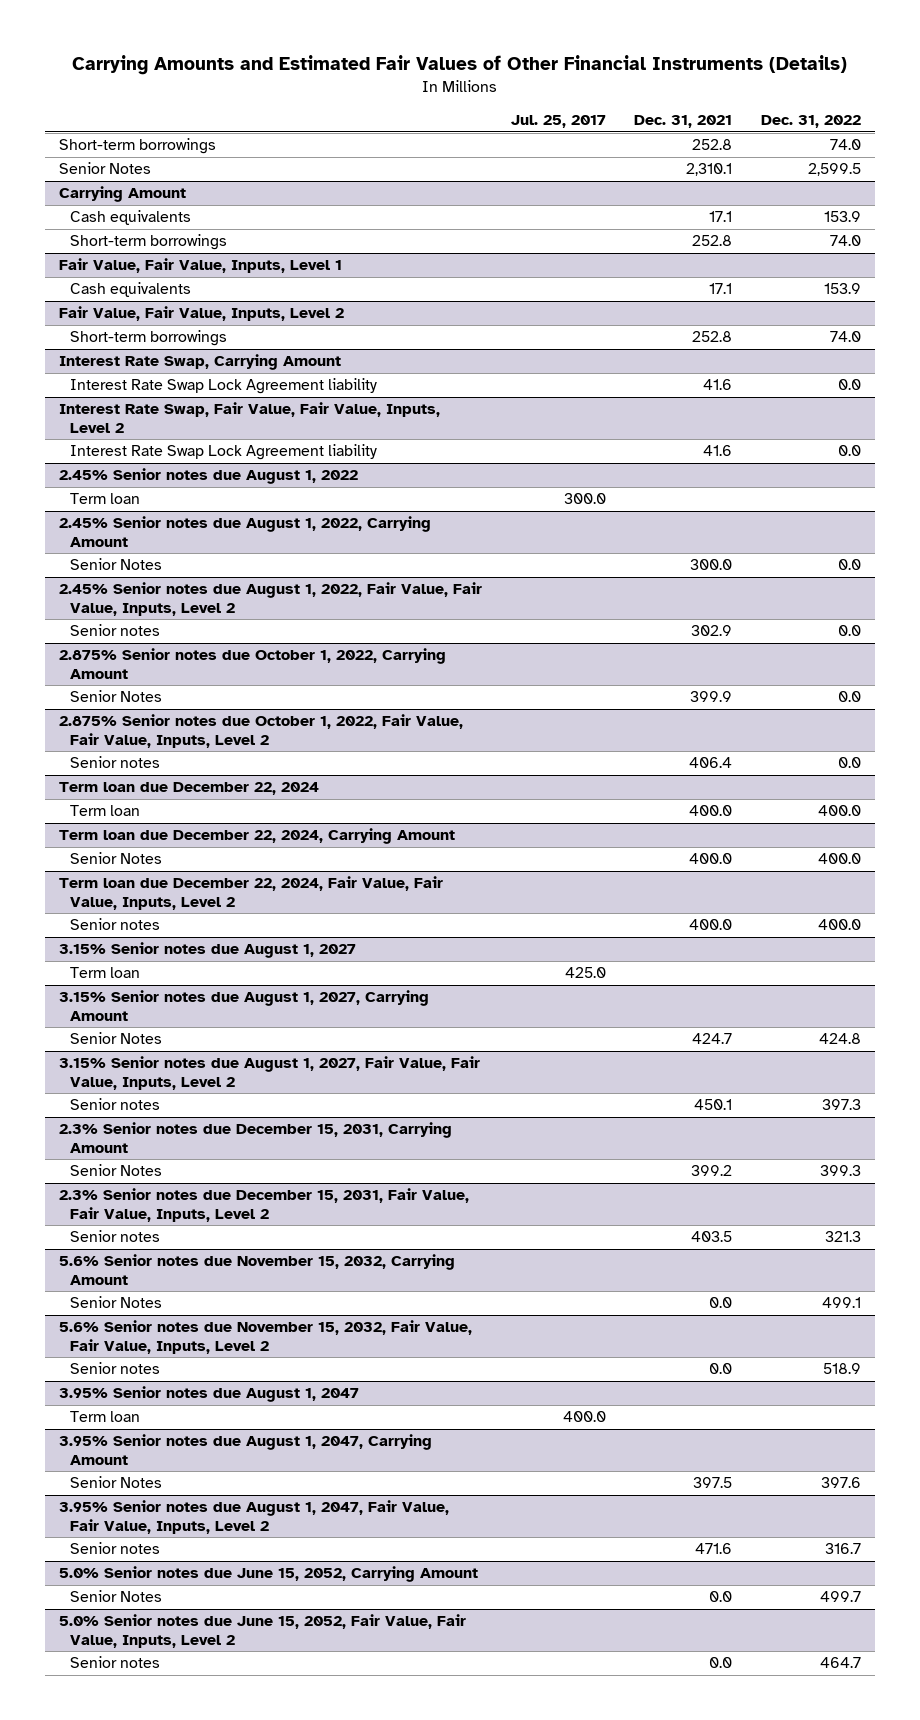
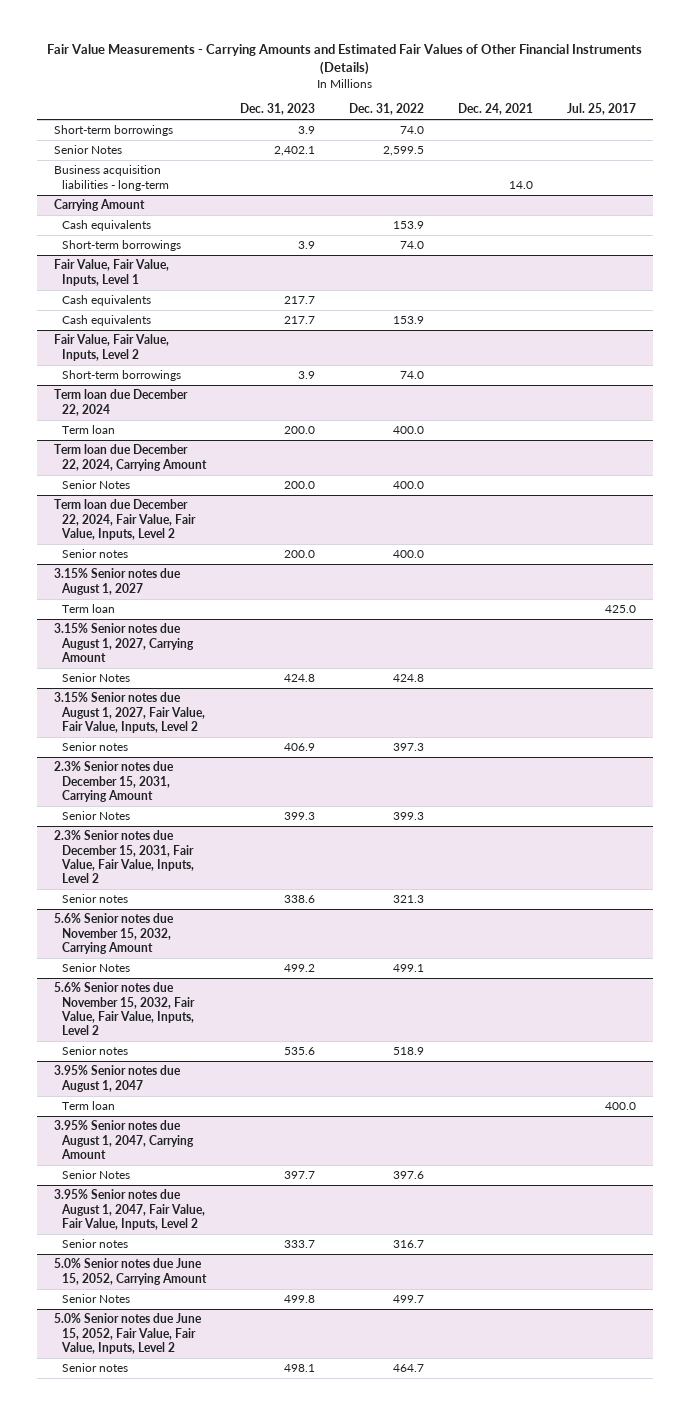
[71,54,847,75] Carrying Amounts and Estimated Fair Values of Other Financial Instruments (Details) -> [46,44,642,76] Fair Value Measurements - Carrying Amounts and Estimated Fair Values of Other Financial Instruments (Details)
[634,115,733,129] Dec. 31, 2021 -> none
none -> [240,103,316,116] Dec. 31, 2023
none -> [458,103,534,116] Dec. 24, 2021
none -> [53,165,170,191] Business acquisition liabilities - long-term
none -> [62,295,152,307] Cash equivalents
[59,354,342,371] Interest Rate Swap, Carrying Amount -> none
[70,378,378,395] Interest Rate Swap Lock Agreement liability -> none
[59,402,441,434] Interest Rate Swap, Fair Value, Fair Value, Inputs, Level 2 -> none
[70,444,378,461] Interest Rate Swap Lock Agreement liability -> none
[59,468,359,485] 2.45% Senior notes due August 1, 2022 -> none
[70,493,141,505] Term loan -> none
[59,516,432,548] 2.45% Senior notes due August 1, 2022, Carrying Amount -> none
[70,558,163,571] Senior Notes -> none
[59,582,483,617] 2.45% Senior notes due August 1, 2022, Fair Value, Fair Value, Inputs, Level 2 -> none
[70,624,161,637] Senior notes -> none
[59,648,447,680] 2.875% Senior notes due October 1, 2022, Carrying Amount -> none
[70,690,163,703] Senior Notes -> none
[59,714,464,749] 2.875% Senior notes due October 1, 2022, Fair Value, Fair Value, Inputs, Level 2 -> none
[70,756,161,769] Senior notes -> none

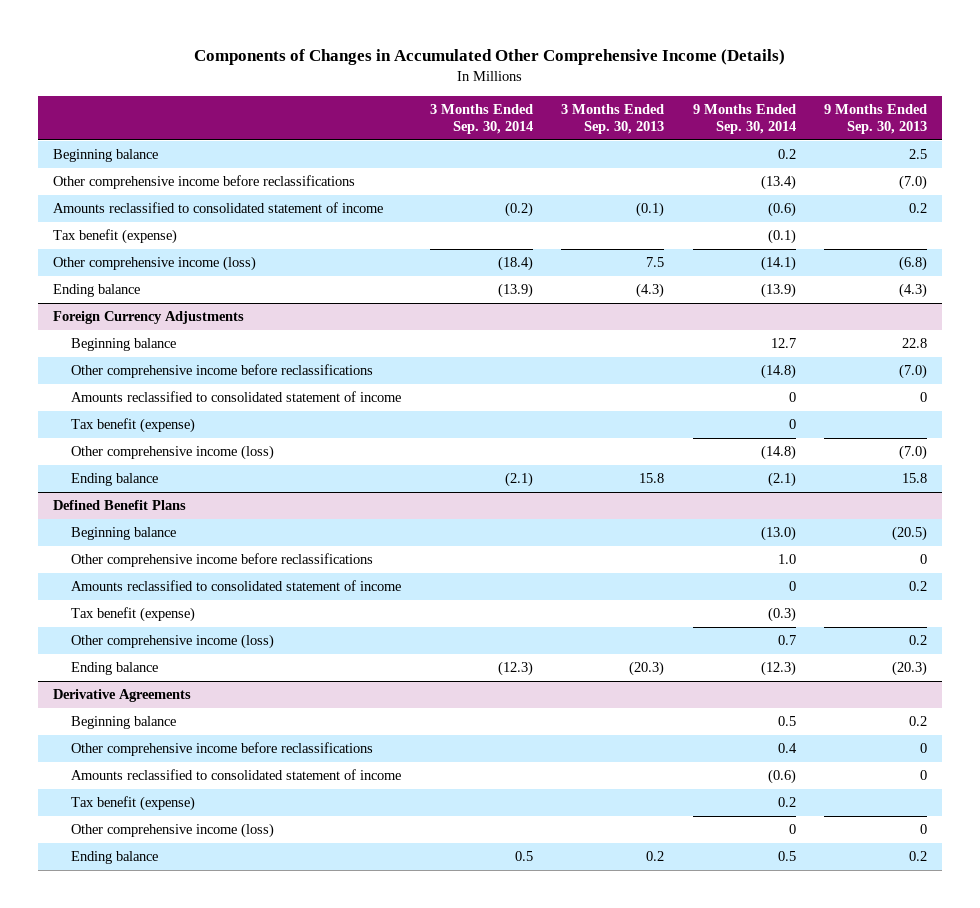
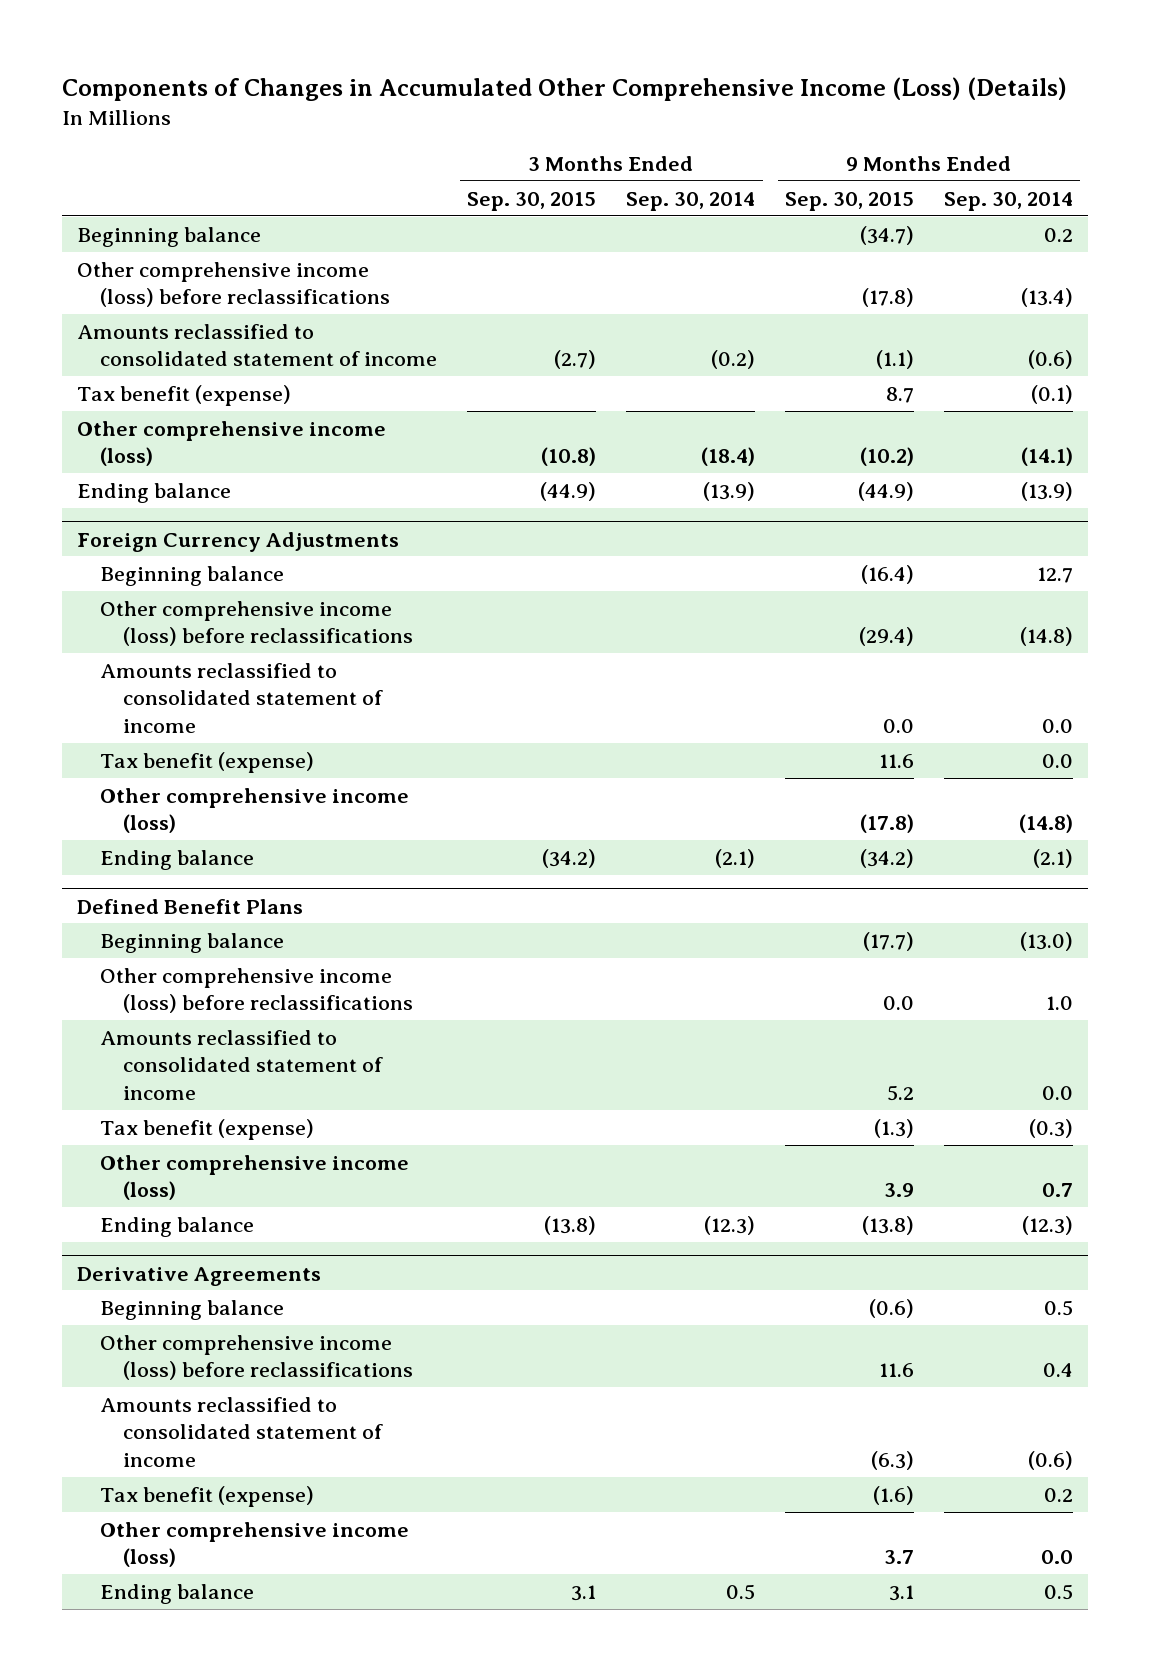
[193,49,785,66] Components of Changes in Accumulated Other Comprehensive Income (Details) -> [62,76,1068,101] Components of Changes in Accumulated Other Comprehensive Income (Loss) (Details)
[561,103,665,135] 3 Months Ended Sep. 30, 2013 -> none
[824,103,928,135] 9 Months Ended Sep. 30, 2013 -> none
none -> [467,191,597,211] Sep. 30, 2015
none -> [785,191,915,211] Sep. 30, 2015
[52,175,355,190] Other comprehensive income before reclassifications -> [77,261,391,308] Other comprehensive income (loss) before reclassifications
[71,364,374,379] Other comprehensive income before reclassifications -> [100,600,413,647] Other comprehensive income (loss) before reclassifications
[788,392,796,403] 0 -> [1041,718,1073,733] 0.0
[788,419,796,430] 0 -> [1041,753,1073,768] 0.0
[71,553,374,568] Other comprehensive income before reclassifications -> [100,967,413,1014] Other comprehensive income (loss) before reclassifications
[788,581,796,592] 0 -> [1041,1085,1073,1100] 0.0
[71,742,374,757] Other comprehensive income before reclassifications -> [100,1334,413,1381] Other comprehensive income (loss) before reclassifications
[788,824,796,835] 0 -> [1040,1550,1073,1565] 0.0

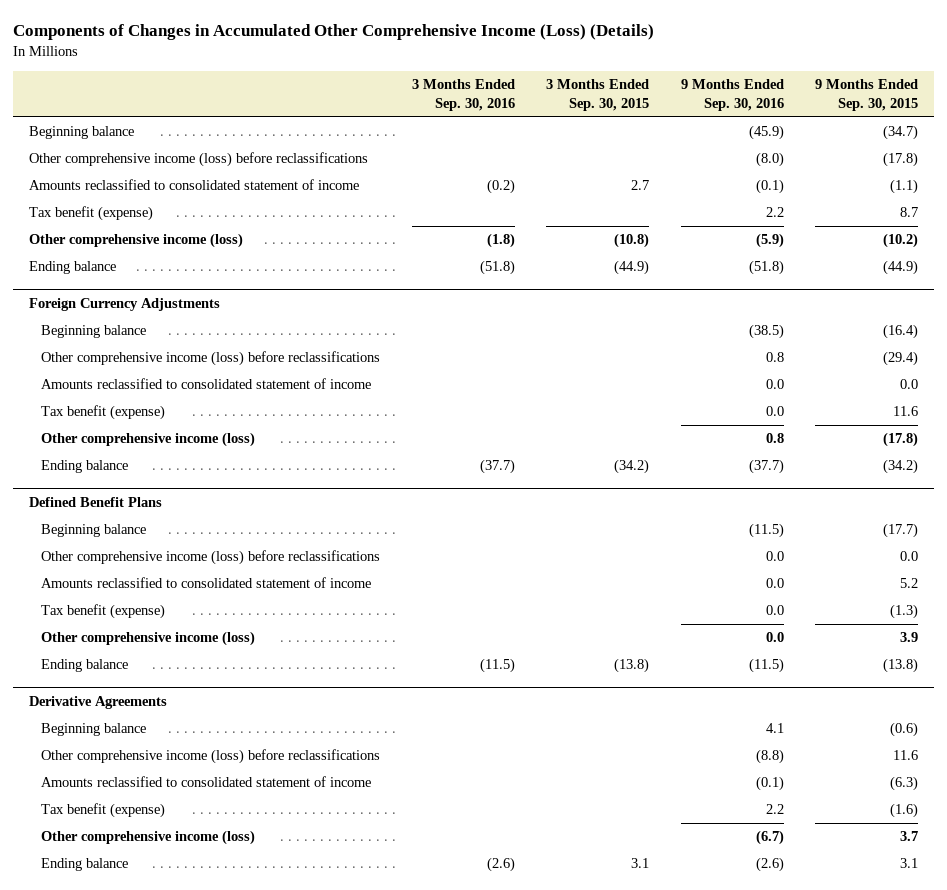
[626,191,756,211] Sep. 30, 2014 -> none
[943,191,1073,211] Sep. 30, 2014 -> none
none -> [411,78,515,112] 3 Months Ended Sep. 30, 2016
none -> [680,78,784,112] 9 Months Ended Sep. 30, 2016
[554,350,597,370] (2.7) -> [631,180,650,191] 2.7

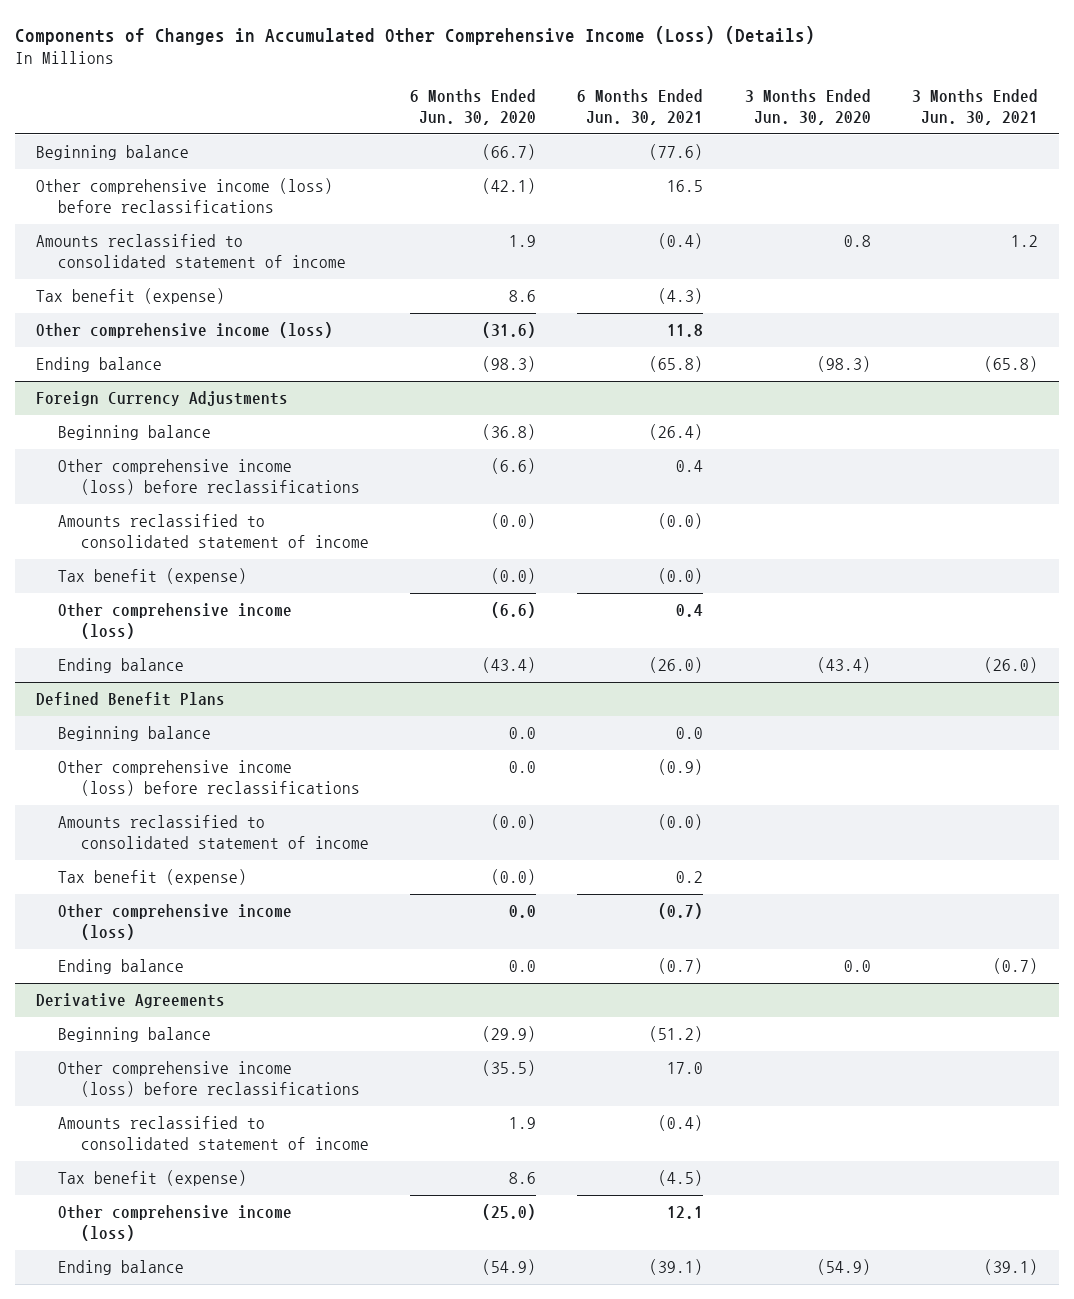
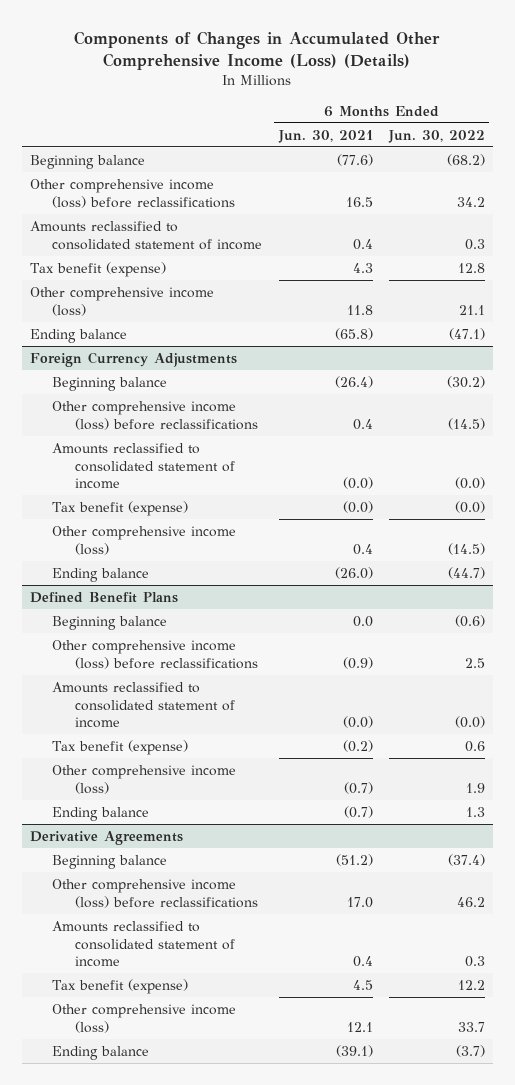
[410,89,537,126] 6 Months Ended Jun. 30, 2020 -> none
[744,89,871,126] 3 Months Ended Jun. 30, 2020 -> none
[912,89,1039,126] 3 Months Ended Jun. 30, 2021 -> none
none -> [387,129,485,143] Jun. 30, 2022
[658,233,704,250] (0.4) -> [352,238,373,250] 0.4
[658,288,704,305] (4.3) -> [352,262,373,273] 4.3
[676,871,704,884] 0.2 -> [342,739,373,752] (0.2)
[658,1115,704,1132] (0.4) -> [352,956,373,968] 0.4
[658,1170,704,1187] (4.5) -> [352,979,373,990] 4.5

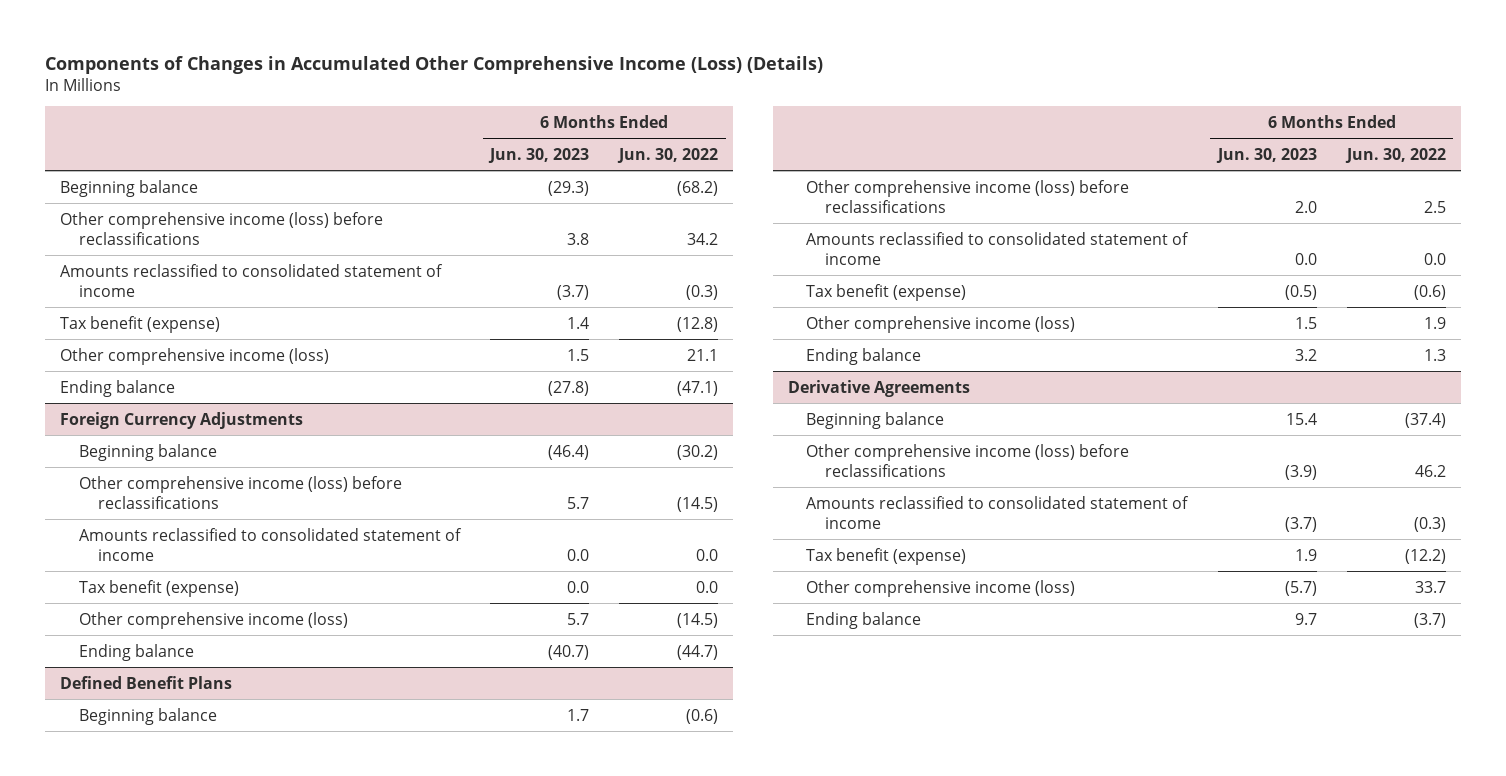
[277,129,373,143] Jun. 30, 2021 -> none
none -> [488,147,590,163] Jun. 30, 2023
[464,238,485,250] 0.3 -> [686,284,719,300] (0.3)
[457,262,485,273] 12.8 -> [677,316,719,332] (12.8)
[454,477,485,490] (0.0) -> [696,548,719,561] 0.0
[454,500,485,513] (0.0) -> [696,580,719,593] 0.0
[454,716,485,729] (0.0) -> [1423,252,1446,265] 0.0
[464,740,485,752] 0.6 -> [1413,284,1446,300] (0.6)
[464,956,485,968] 0.3 -> [1413,516,1446,532] (0.3)
[457,979,485,990] 12.2 -> [1404,548,1446,564] (12.2)

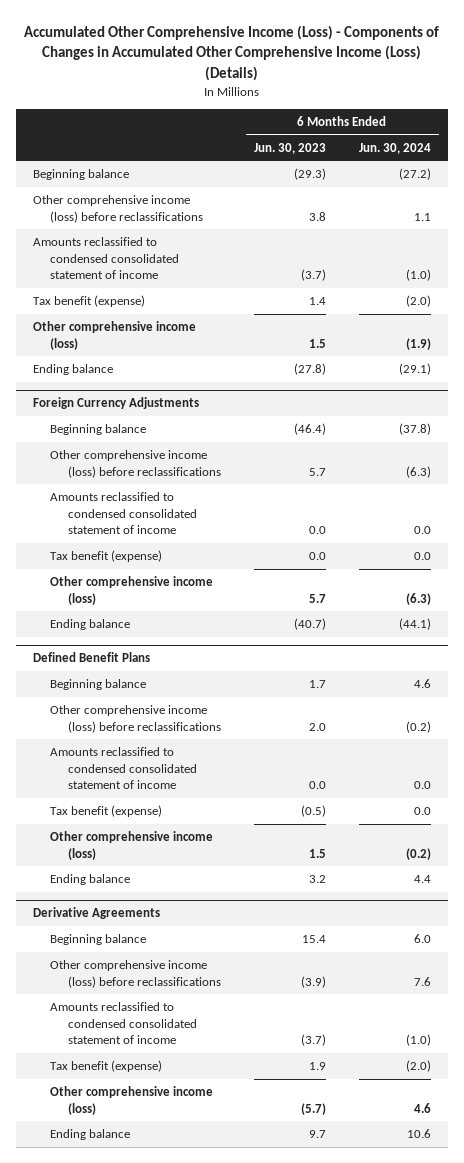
[45,55,824,74] Components of Changes in Accumulated Other Comprehensive Income (Loss) (Details) -> [23,24,439,81] Accumulated Other Comprehensive Income (Loss) - Components of Changes in Accumulated Other Comprehensive Income (Loss) (Details)
[617,147,719,163] Jun. 30, 2022 -> none
none -> [359,142,432,154] Jun. 30, 2024
[60,263,444,297] Amounts reclassified to consolidated statement of income -> [32,237,180,280] Amounts reclassified to condensed consolidated statement of income
[79,527,463,561] Amounts reclassified to consolidated statement of income -> [50,492,197,535] Amounts reclassified to condensed consolidated statement of income
[806,231,1190,265] Amounts reclassified to consolidated statement of income -> [50,747,197,790] Amounts reclassified to condensed consolidated statement of income
[806,495,1190,529] Amounts reclassified to consolidated statement of income -> [50,1002,197,1045] Amounts reclassified to condensed consolidated statement of income

